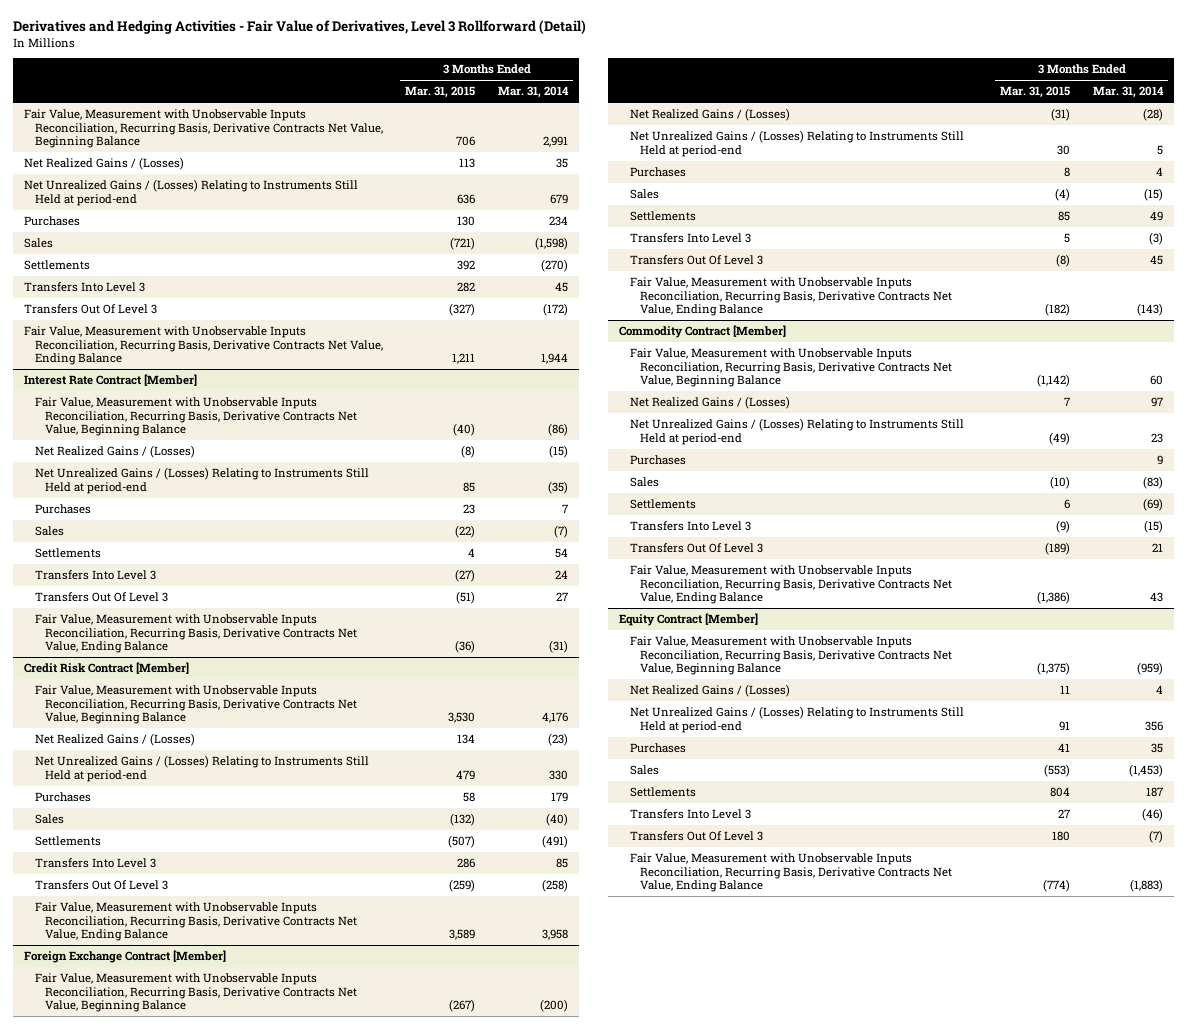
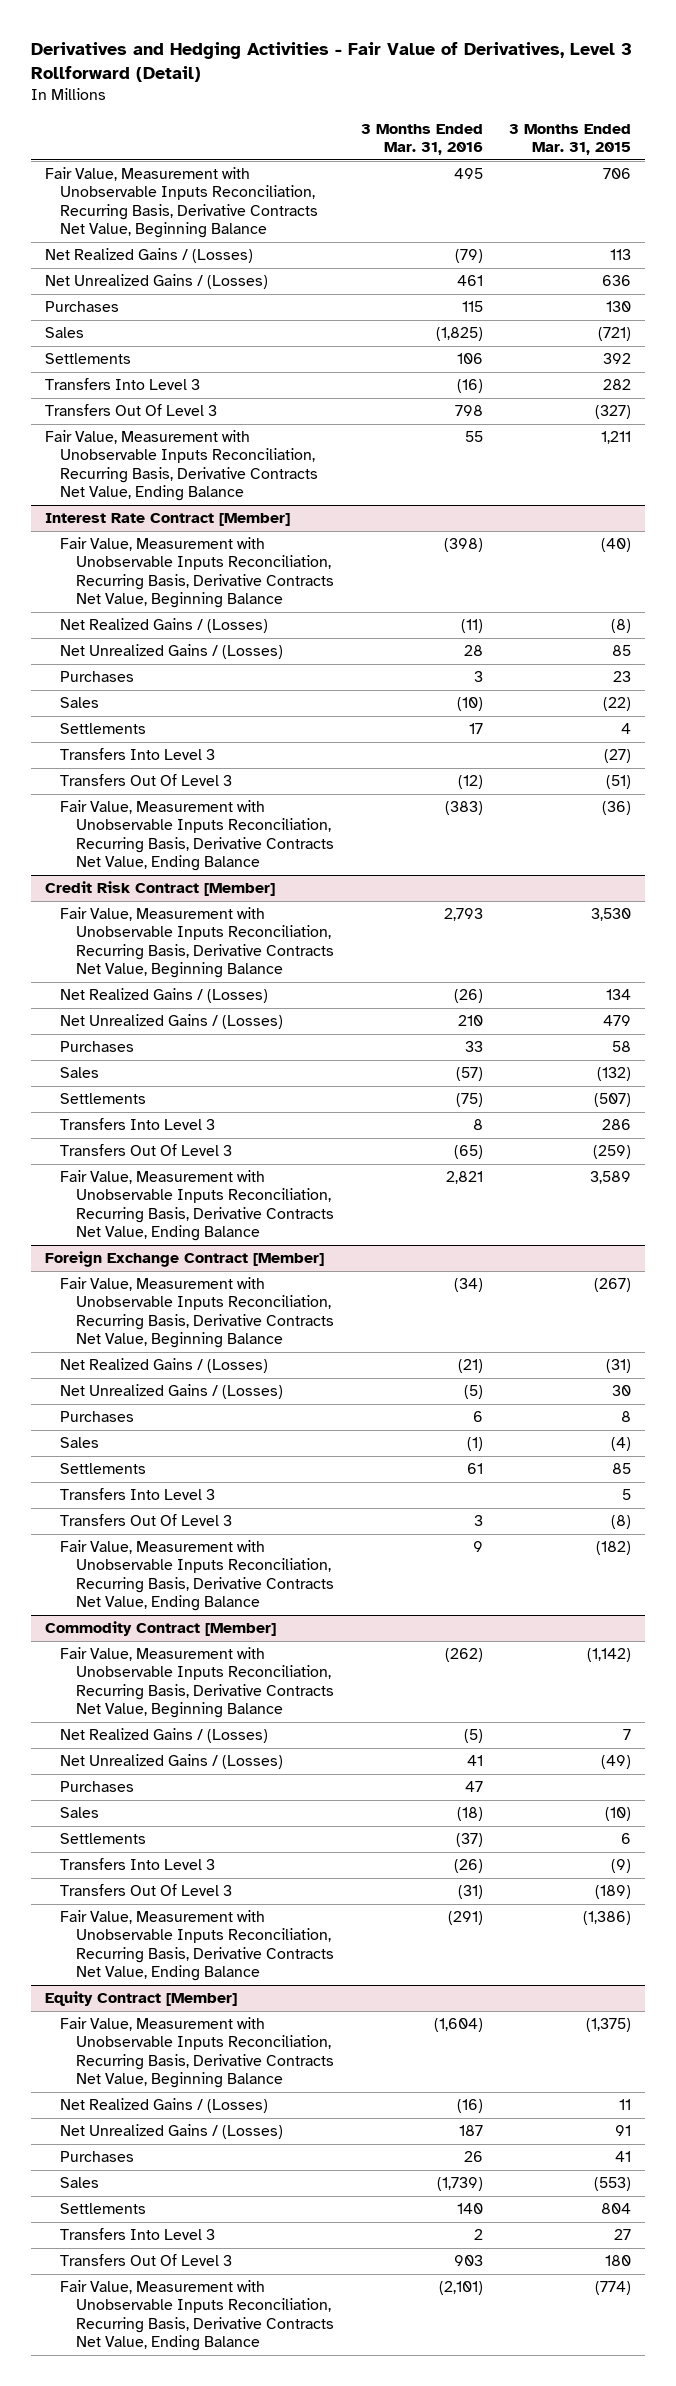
[497,86,569,99] Mar. 31, 2014 -> none
none -> [360,123,483,155] 3 Months Ended Mar. 31, 2016
[24,179,359,206] Net Unrealized Gains / (Losses) Relating to Instruments Still Held at period-end -> [44,274,268,290] Net Unrealized Gains / (Losses)
[34,467,369,494] Net Unrealized Gains / (Losses) Relating to Instruments Still Held at period-end -> [60,644,284,660] Net Unrealized Gains / (Losses)
[34,755,369,782] Net Unrealized Gains / (Losses) Relating to Instruments Still Held at period-end -> [60,1014,284,1030] Net Unrealized Gains / (Losses)
[629,130,964,157] Net Unrealized Gains / (Losses) Relating to Instruments Still Held at period-end -> [60,1384,284,1400] Net Unrealized Gains / (Losses)
[629,418,964,445] Net Unrealized Gains / (Losses) Relating to Instruments Still Held at period-end -> [60,1754,284,1770] Net Unrealized Gains / (Losses)
[629,706,964,733] Net Unrealized Gains / (Losses) Relating to Instruments Still Held at period-end -> [60,2124,284,2140] Net Unrealized Gains / (Losses)

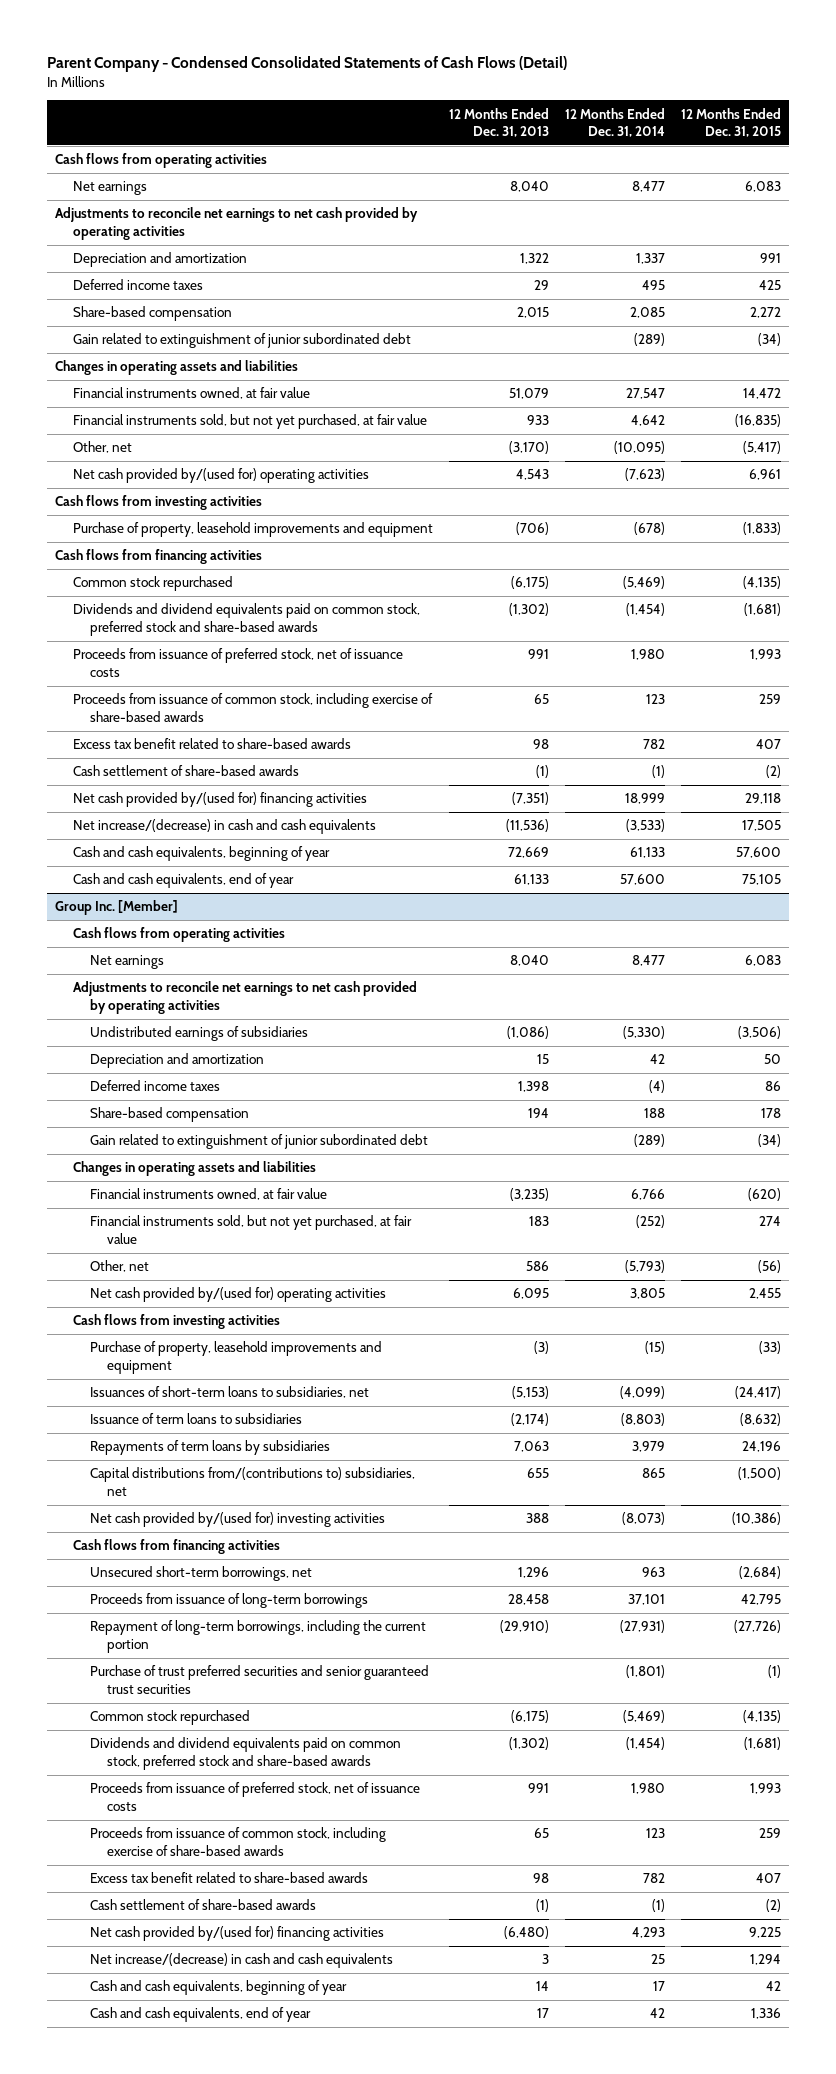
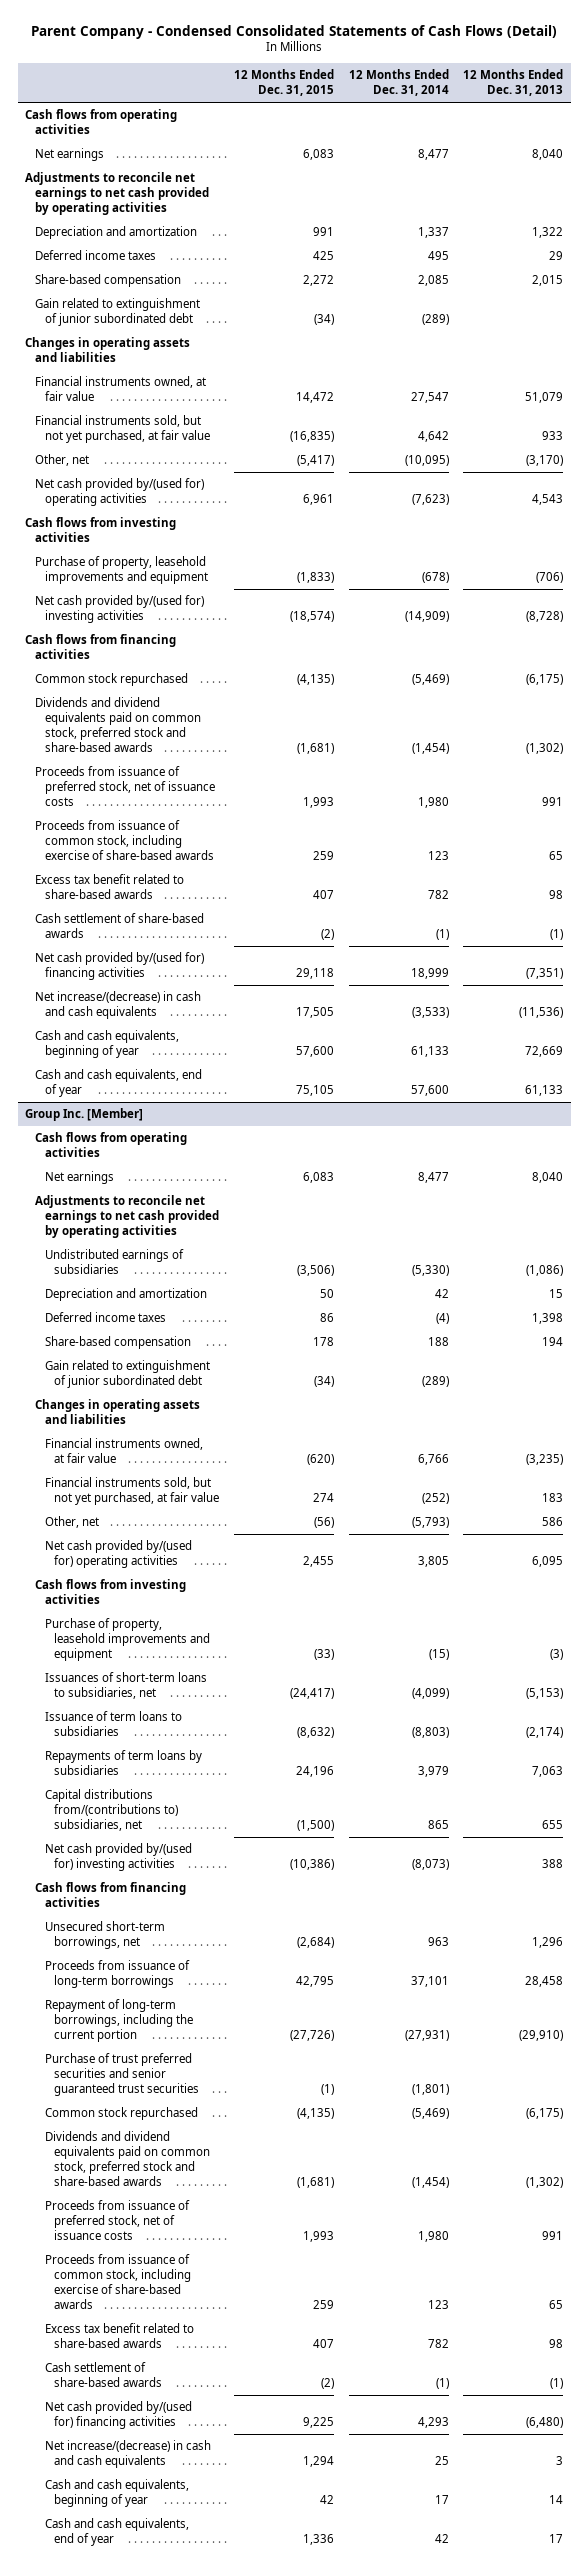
none -> [34,595,204,624] Net cash provided by/(used for) investing activities

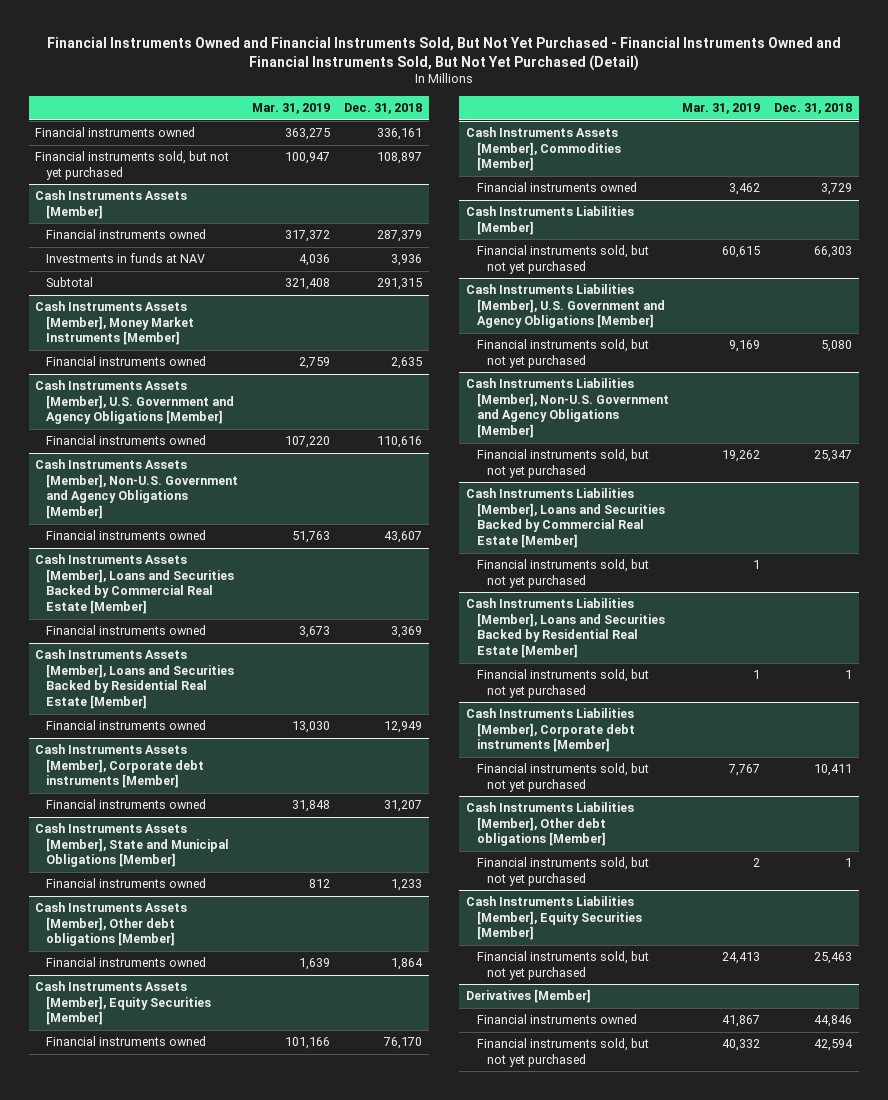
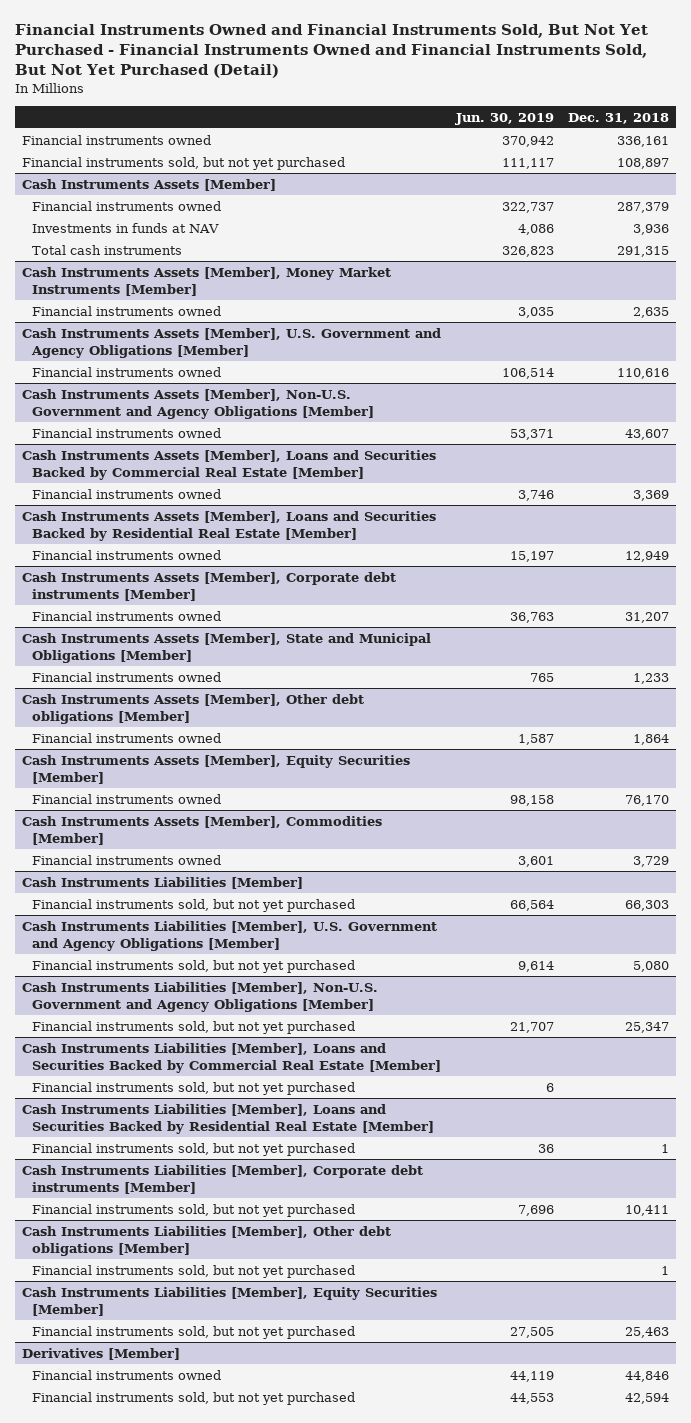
[251,102,330,114] Mar. 31, 2019 -> none
none -> [454,112,554,125] Jun. 30, 2019
[45,277,93,288] Subtotal -> [32,244,183,255] Total cash instruments

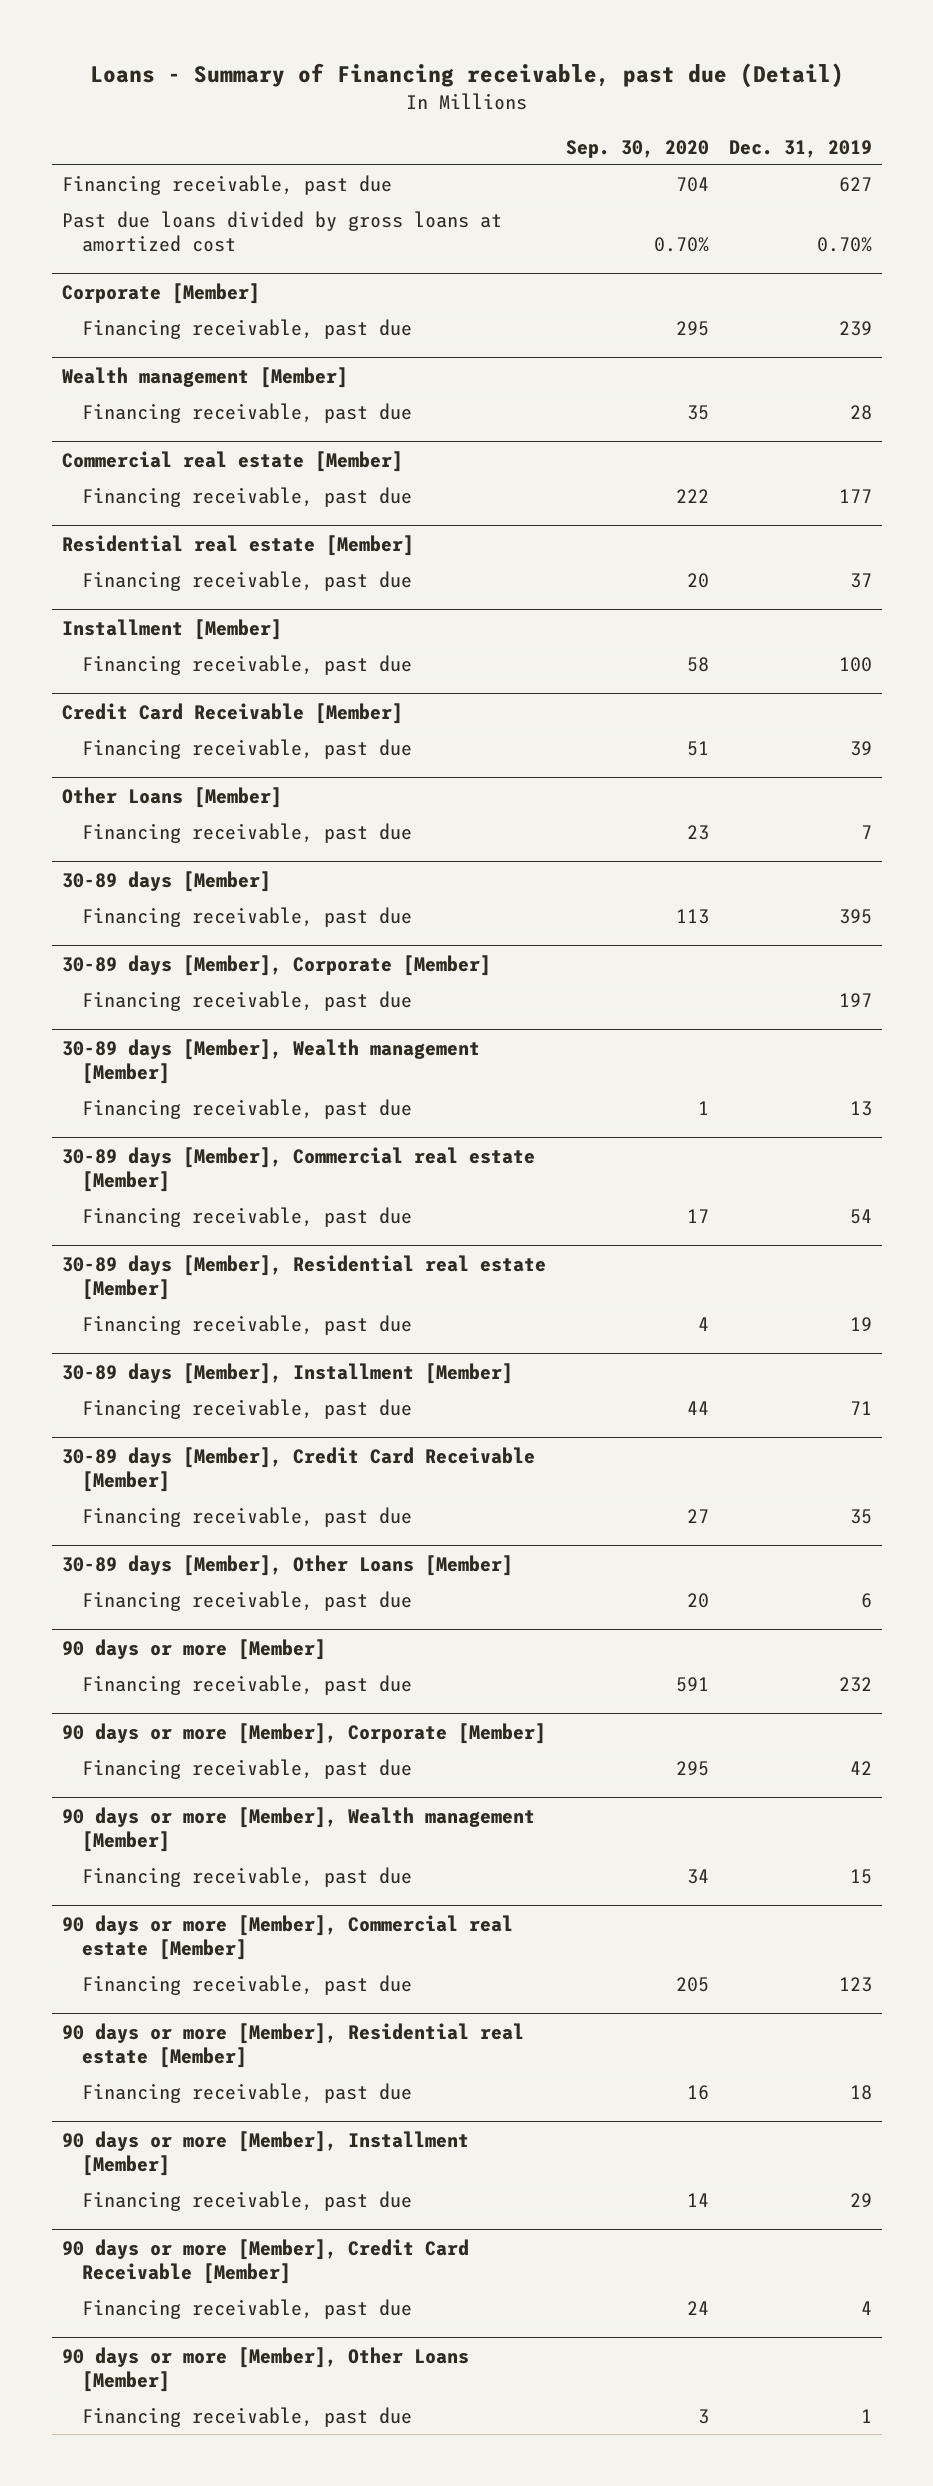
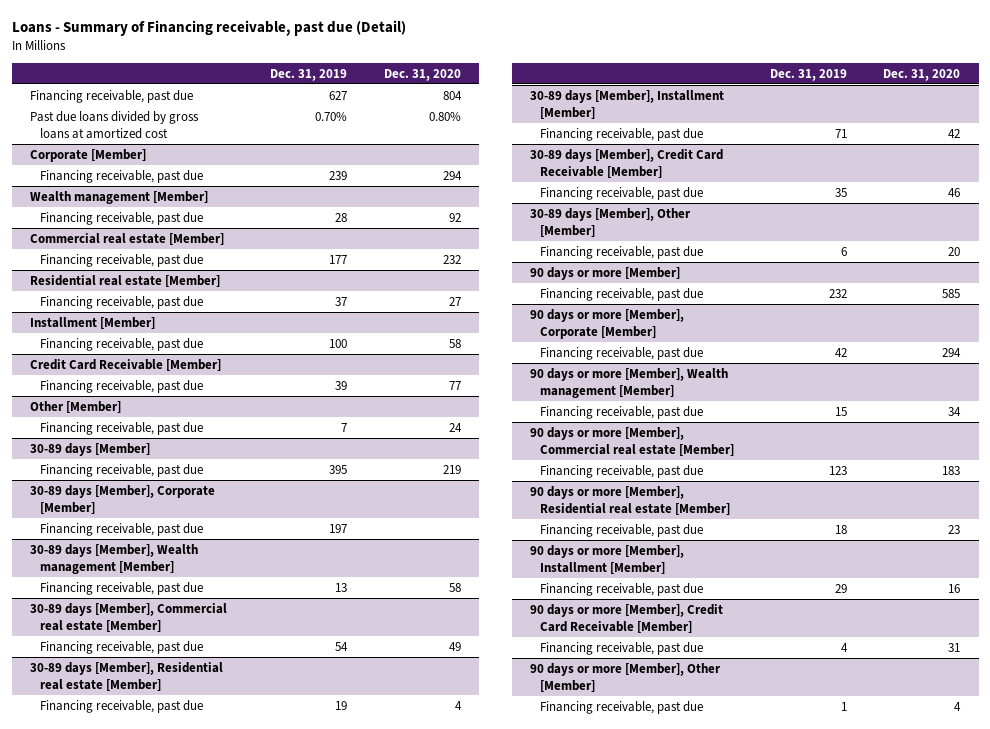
[565,139,709,158] Sep. 30, 2020 -> none
none -> [383,68,461,81] Dec. 31, 2020
[61,786,282,808] Other Loans [Member] -> [30,400,122,413] Other [Member]
[61,1554,513,1576] 30-89 days [Member], Other Loans [Member] -> [529,207,691,237] 30-89 days [Member], Other [Member]
[61,2346,469,2392] 90 days or more [Member], Other Loans [Member] -> [529,662,721,692] 90 days or more [Member], Other [Member]

